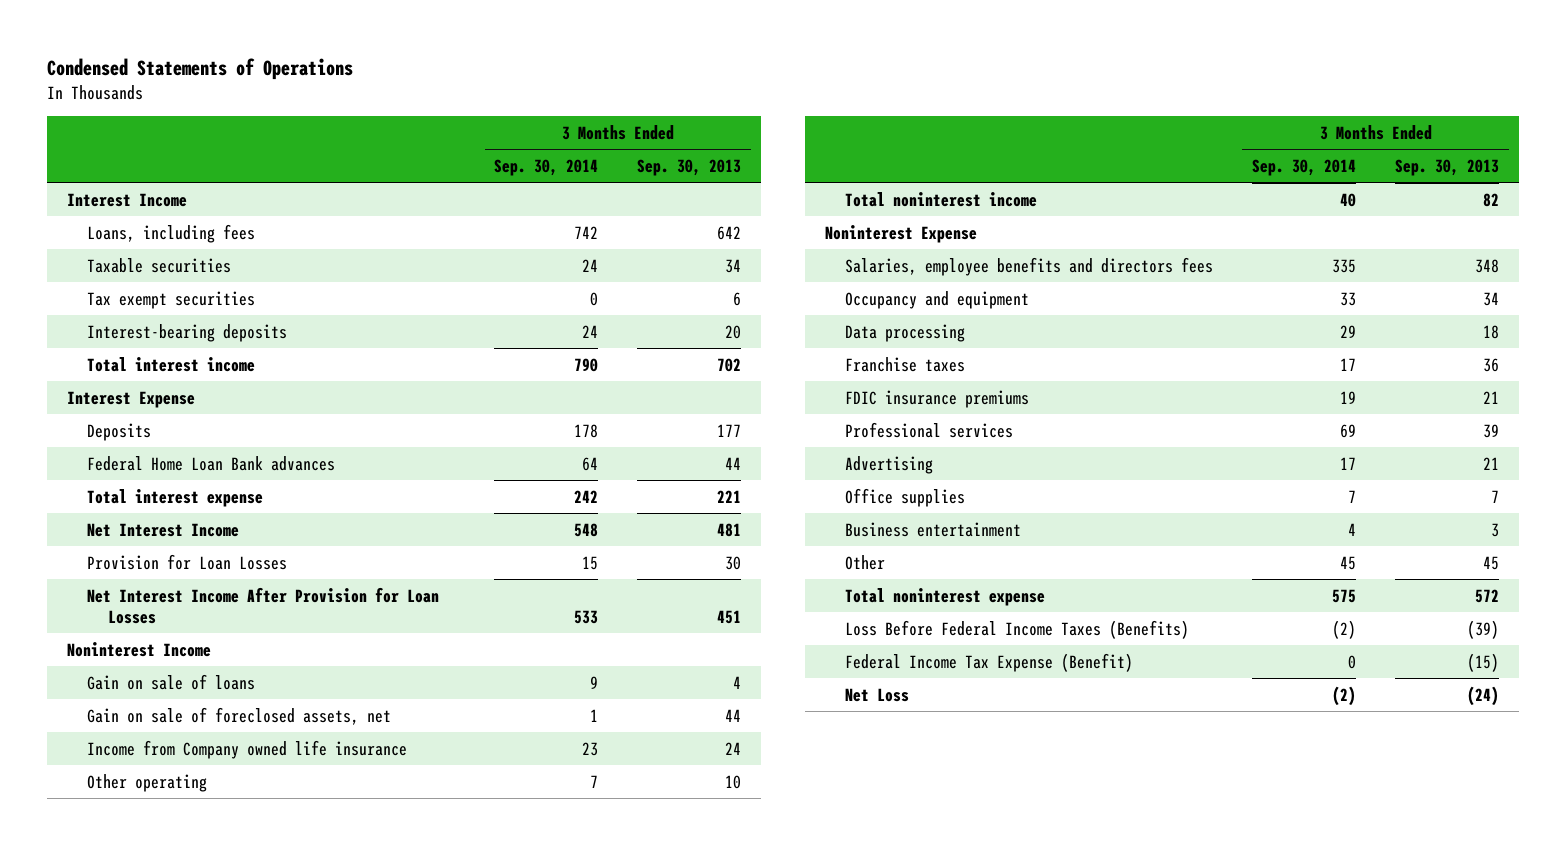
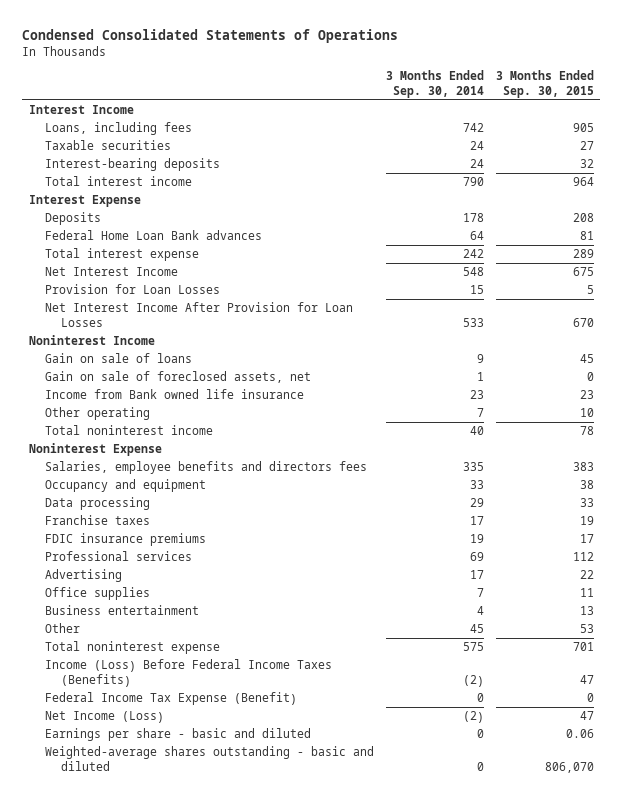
[47,57,354,80] Condensed Statements of Operations -> [22,29,399,44] Condensed Consolidated Statements of Operations
[637,159,742,177] Sep. 30, 2013 -> none
none -> [495,70,594,98] 3 Months Ended Sep. 30, 2015
[87,290,256,309] Tax exempt securities -> none
[87,739,408,759] Income from Company owned life insurance -> [44,389,304,400] Income from Bank owned life insurance
[845,619,1190,639] Loss Before Federal Income Taxes (Benefits) -> [44,659,332,687] Income (Loss) Before Federal Income Taxes (Benefits)
[845,687,910,702] Net Loss -> [44,711,164,724] Net Income (Loss)
none -> [44,728,311,742] Earnings per share - basic and diluted
none -> [44,746,374,771] Weighted-average shares outstanding - basic and diluted

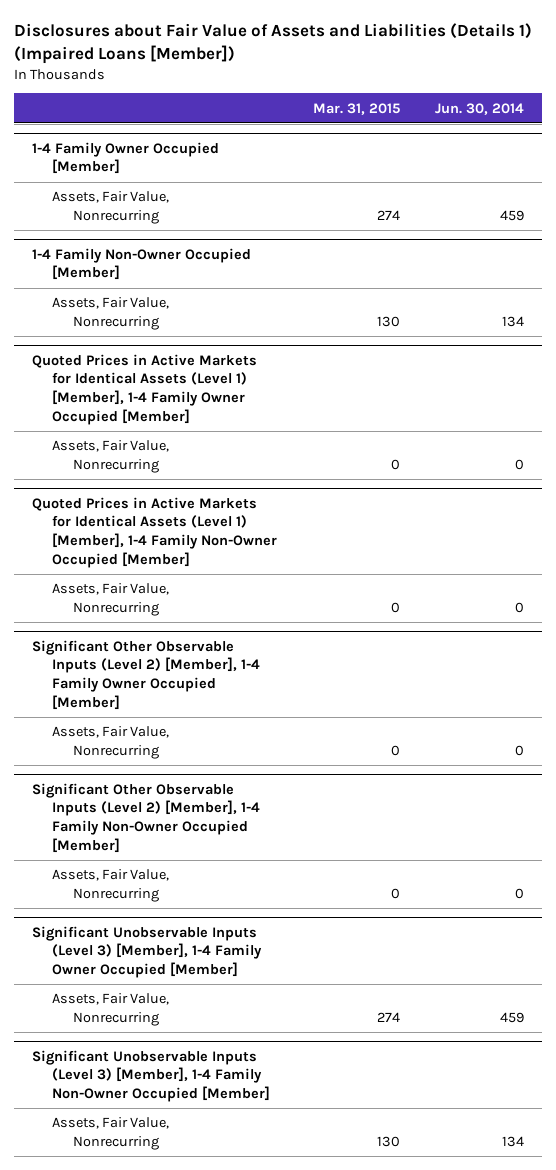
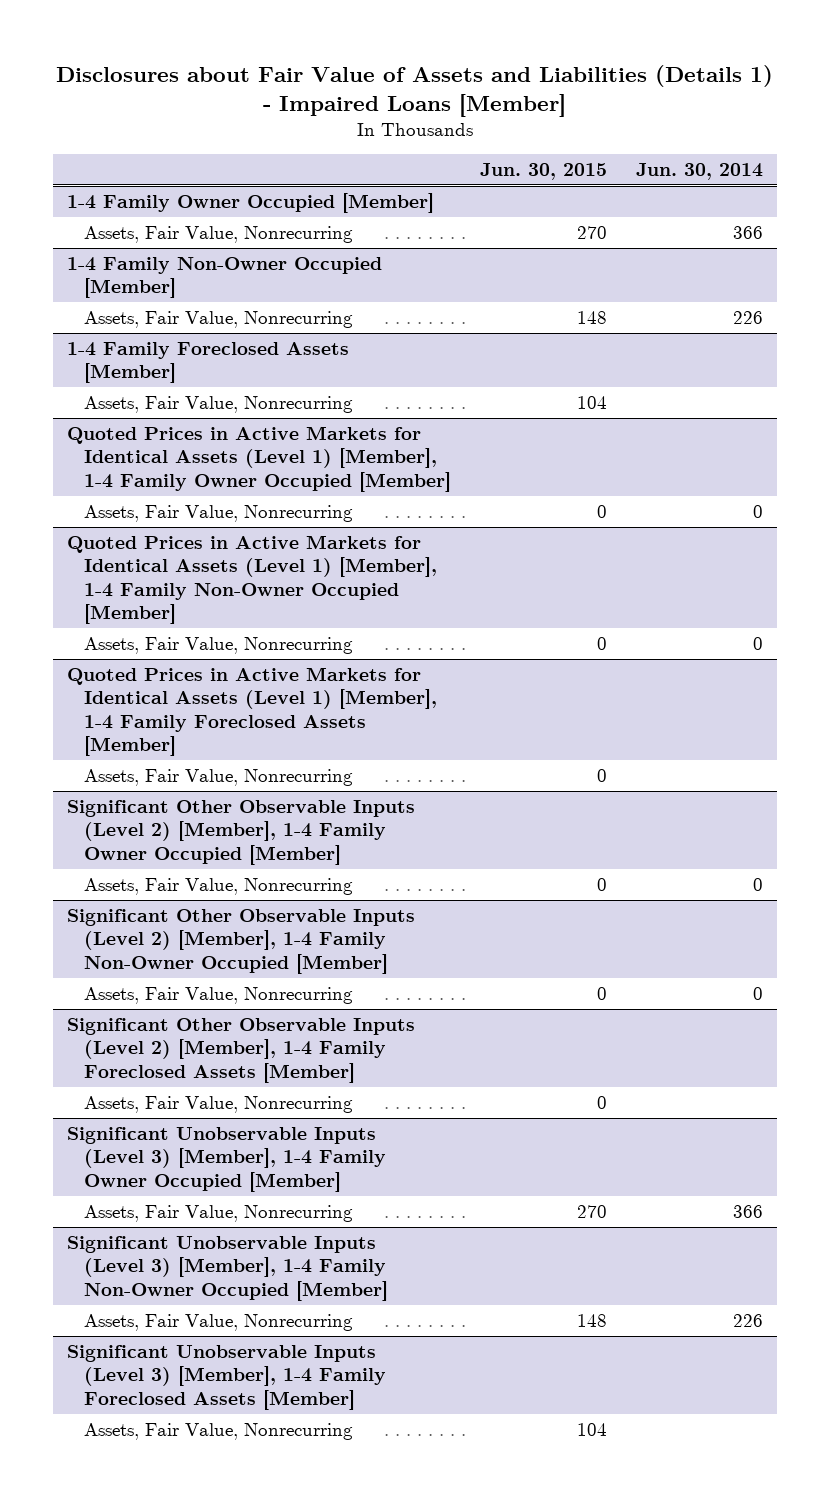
[13,23,532,65] Disclosures about Fair Value of Assets and Liabilities (Details 1) (Impaired Loans [Member]) -> [56,64,774,117] Disclosures about Fair Value of Assets and Liabilities (Details 1) - Impaired Loans [Member]
[312,102,400,115] Mar. 31, 2015 -> none
none -> [480,162,608,180] Jun. 30, 2015
[500,210,525,222] 459 -> [732,225,763,239] 366
[502,316,525,328] 134 -> [732,310,763,324] 226
none -> [67,341,350,384] 1-4 Family Foreclosed Assets [Member]
none -> [84,395,354,413] Assets, Fair Value, Nonrecurring
none -> [67,666,438,757] Quoted Prices in Active Markets for Identical Assets (Level 1) [Member], 1-4 Family Foreclosed Assets [Member]
none -> [84,768,354,786] Assets, Fair Value, Nonrecurring
none -> [67,1017,416,1083] Significant Other Observable Inputs (Level 2) [Member], 1-4 Family Foreclosed Assets [Member]
none -> [84,1095,354,1113] Assets, Fair Value, Nonrecurring
[500,1012,525,1024] 459 -> [732,1204,763,1218] 366
[502,1136,525,1148] 134 -> [732,1313,763,1327] 226
none -> [67,1344,387,1410] Significant Unobservable Inputs (Level 3) [Member], 1-4 Family Foreclosed Assets [Member]
none -> [84,1422,354,1440] Assets, Fair Value, Nonrecurring

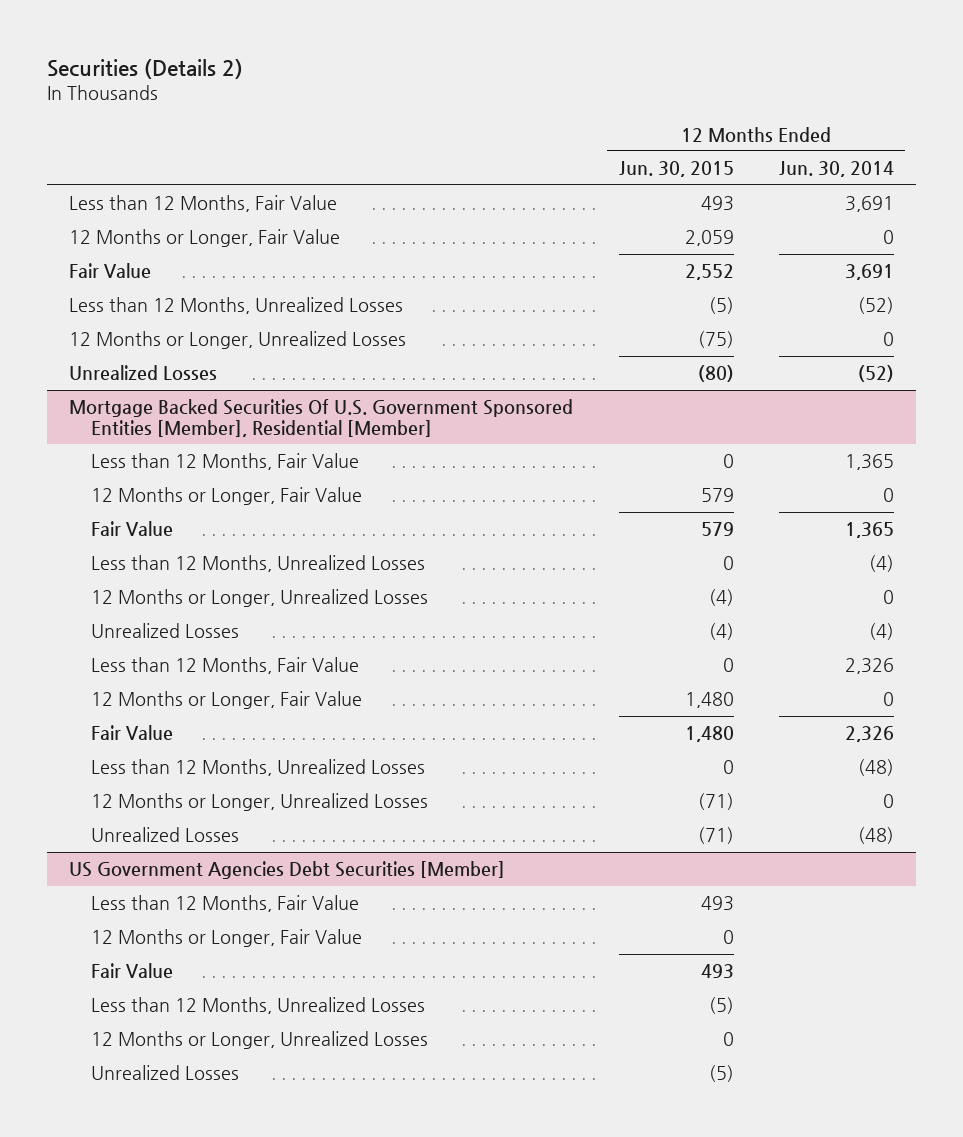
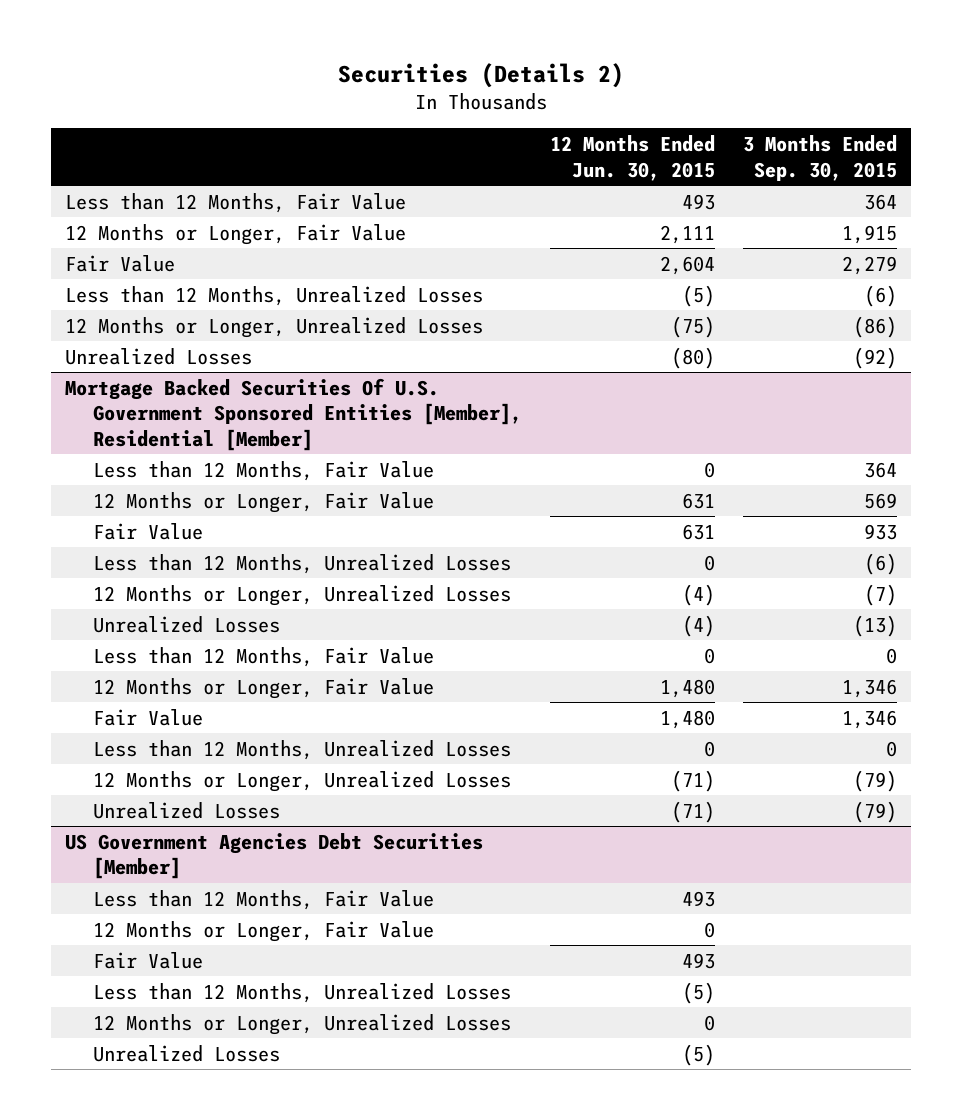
[778,161,894,178] Jun. 30, 2014 -> none
none -> [742,135,897,181] 3 Months Ended Sep. 30, 2015
[684,230,734,247] 2,059 -> [659,224,715,244] 2,111
[684,264,734,281] 2,552 -> [659,255,715,275] 2,604
[700,488,734,503] 579 -> [681,492,715,509] 631
[700,522,734,537] 579 -> [681,523,715,540] 631

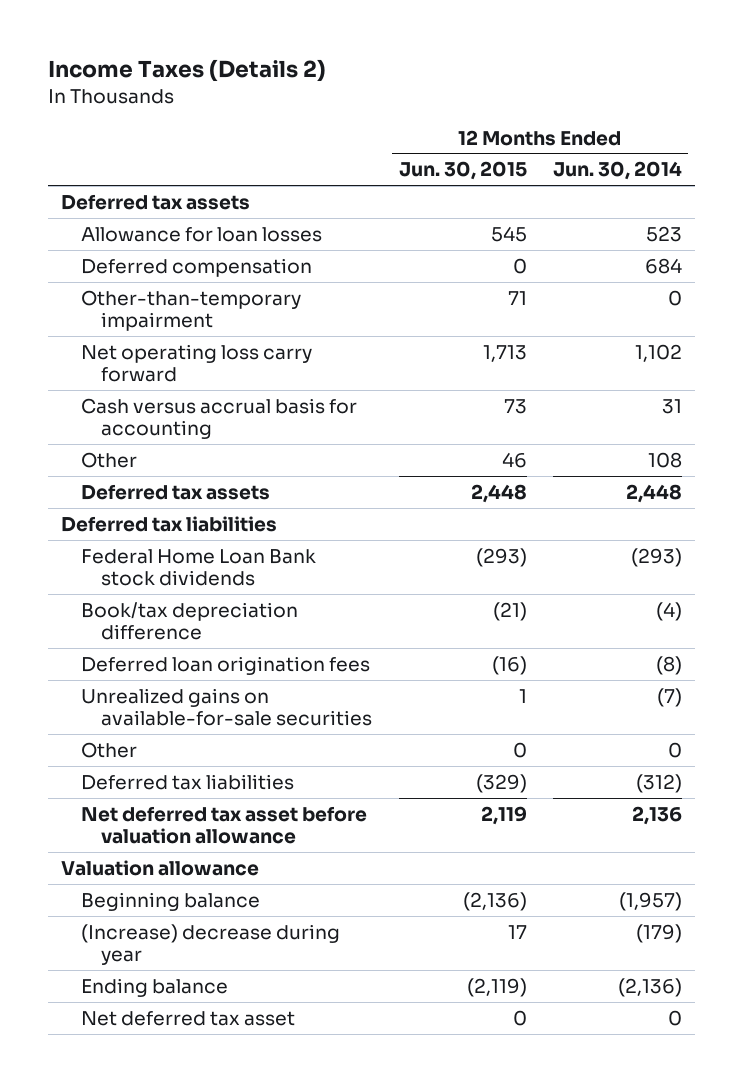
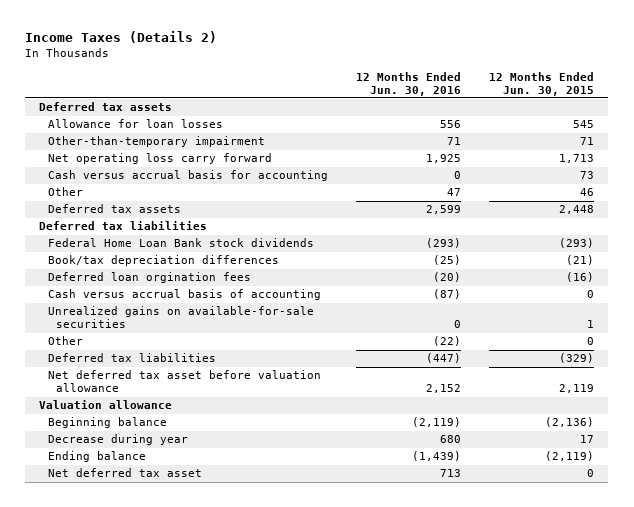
[552,161,682,181] Jun. 30, 2014 -> none
none -> [356,71,462,96] 12 Months Ended Jun. 30, 2016
[81,257,313,277] Deferred compensation -> none
[81,601,299,641] Book/tax depreciation difference -> [47,255,279,267] Book/tax depreciation differences
[81,655,371,675] Deferred loan origination fees -> [47,272,251,284] Deferred loan orgination fees
none -> [47,289,321,301] Cash versus accrual basis of accounting
[81,923,341,966] (Increase) decrease during year -> [47,434,188,446] Decrease during year

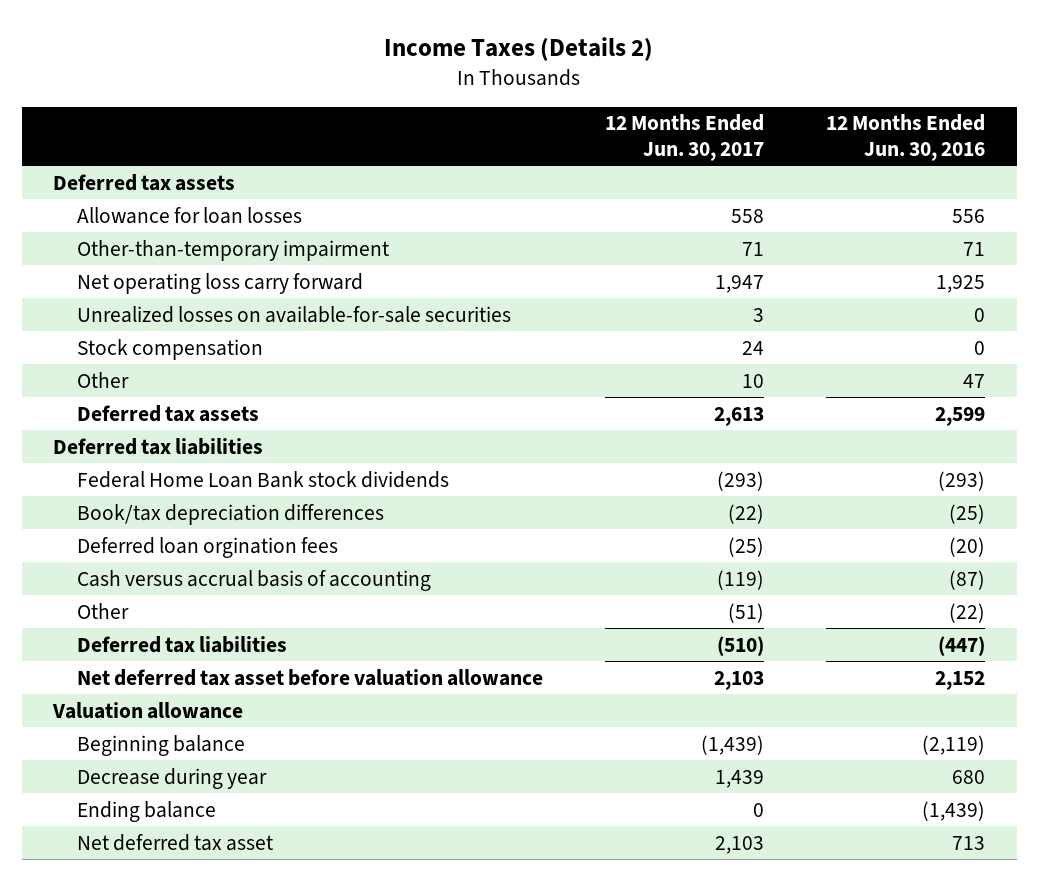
[489,71,595,96] 12 Months Ended Jun. 30, 2015 -> none
none -> [605,114,765,161] 12 Months Ended Jun. 30, 2017
[47,170,328,182] Cash versus accrual basis for accounting -> none
none -> [76,305,511,323] Unrealized losses on available-for-sale securities
none -> [76,338,263,360] Stock compensation
[47,306,314,329] Unrealized gains on available-for-sale securities -> none

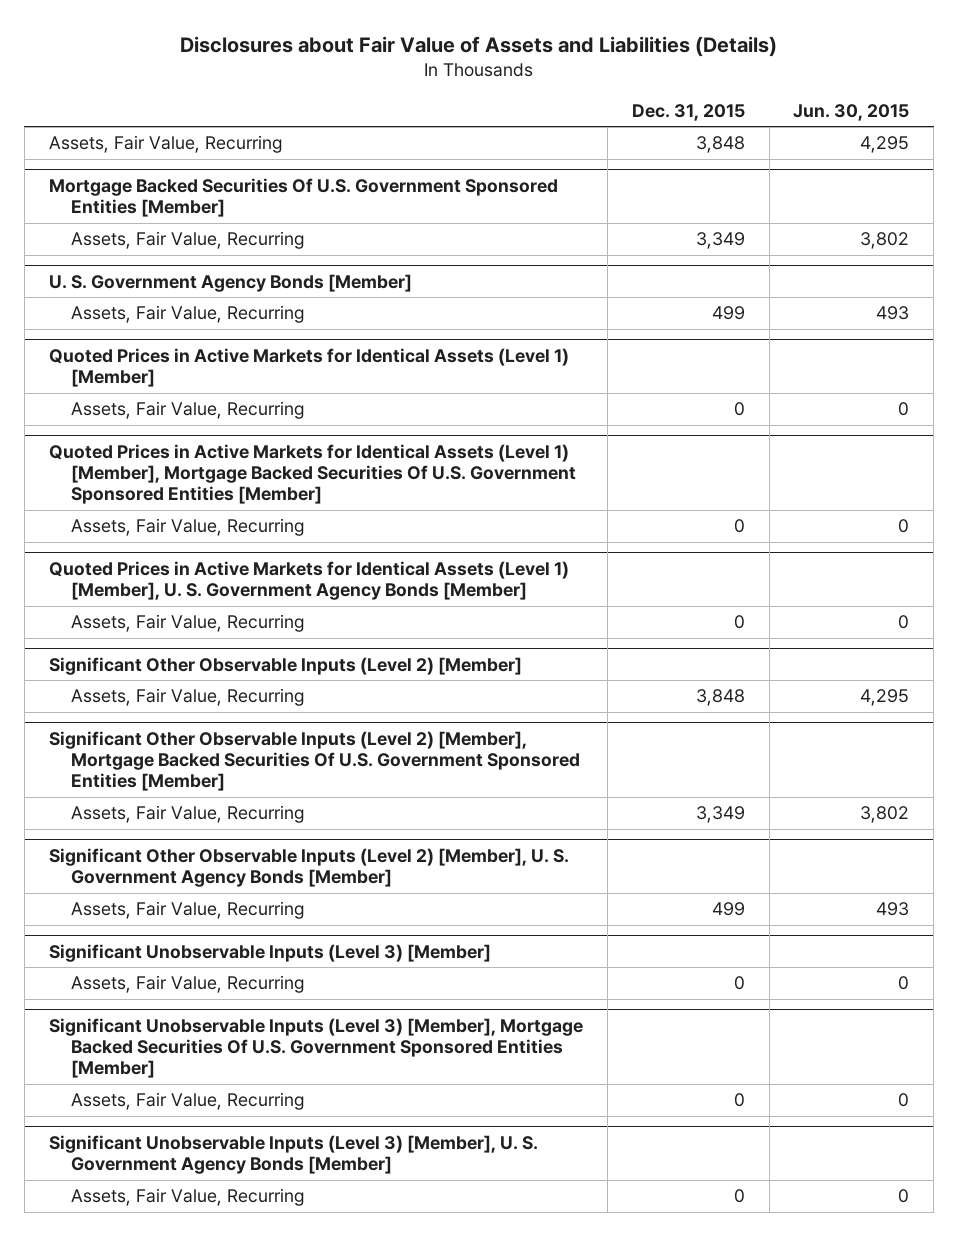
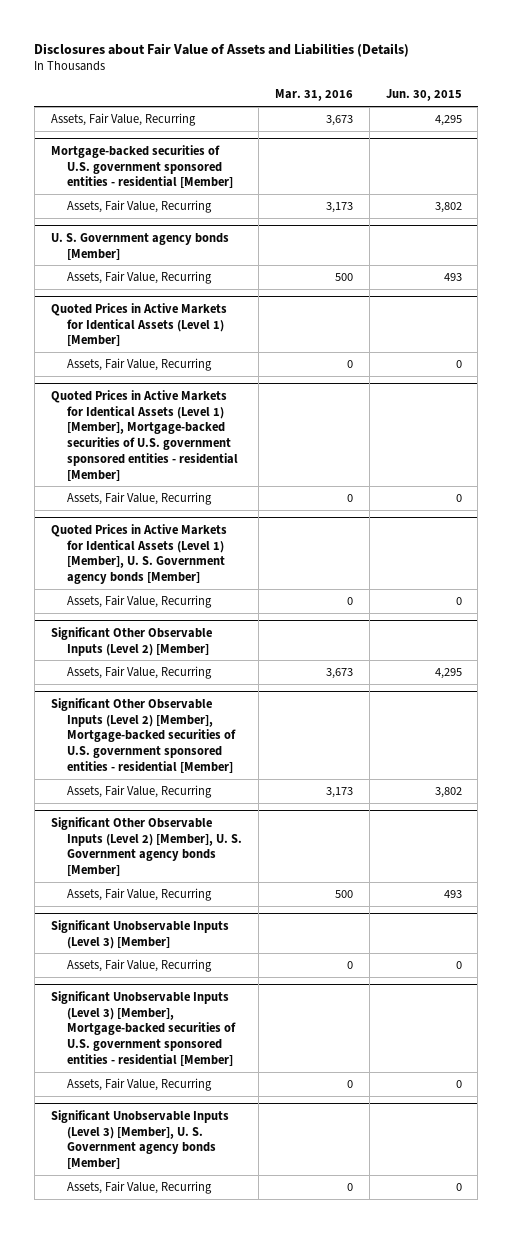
[631,103,745,121] Dec. 31, 2015 -> none
none -> [275,89,354,102] Mar. 31, 2016
[48,177,558,218] Mortgage Backed Securities Of U.S. Government Sponsored Entities [Member] -> [50,144,234,189] Mortgage-backed securities of U.S. government sponsored entities - residential [Member]
[48,273,412,292] U. S. Government Agency Bonds [Member] -> [50,232,229,260] U. S. Government agency bonds [Member]
[48,443,576,505] Quoted Prices in Active Markets for Identical Assets (Level 1) [Member], Mortgage Backed Securities Of U.S. Government Sponsored Entities [Member] -> [50,389,239,481] Quoted Prices in Active Markets for Identical Assets (Level 1) [Member], Mortgage-backed securities of U.S. government sponsored entities - residential [Member]
[48,560,569,601] Quoted Prices in Active Markets for Identical Assets (Level 1) [Member], U. S. Government Agency Bonds [Member] -> [50,523,227,585] Quoted Prices in Active Markets for Identical Assets (Level 1) [Member], U. S. Government agency bonds [Member]
[48,730,580,792] Significant Other Observable Inputs (Level 2) [Member], Mortgage Backed Securities Of U.S. Government Sponsored Entities [Member] -> [50,697,237,773] Significant Other Observable Inputs (Level 2) [Member], Mortgage-backed securities of U.S. government sponsored entities - residential [Member]
[48,847,569,888] Significant Other Observable Inputs (Level 2) [Member], U. S. Government Agency Bonds [Member] -> [50,816,243,877] Significant Other Observable Inputs (Level 2) [Member], U. S. Government agency bonds [Member]
[48,1017,583,1079] Significant Unobservable Inputs (Level 3) [Member], Mortgage Backed Securities Of U.S. Government Sponsored Entities [Member] -> [50,990,237,1066] Significant Unobservable Inputs (Level 3) [Member], Mortgage-backed securities of U.S. government sponsored entities - residential [Member]
[48,1134,538,1175] Significant Unobservable Inputs (Level 3) [Member], U. S. Government Agency Bonds [Member] -> [50,1109,229,1170] Significant Unobservable Inputs (Level 3) [Member], U. S. Government agency bonds [Member]

